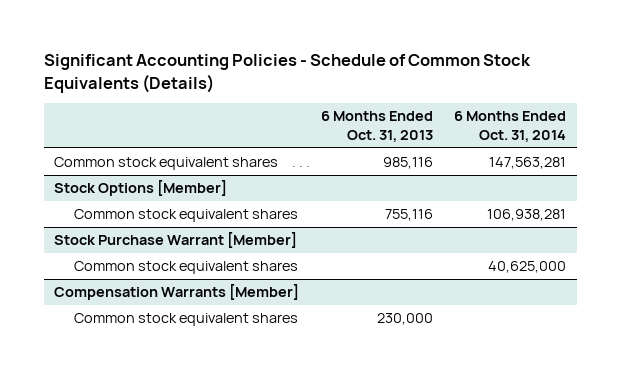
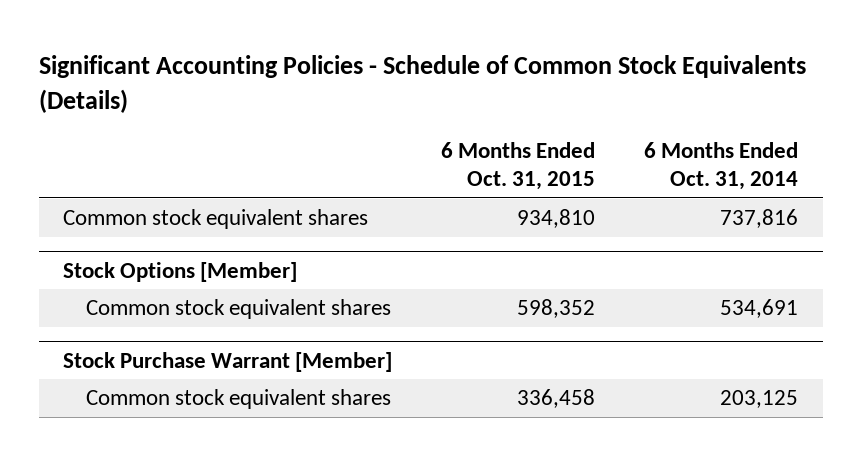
[320,111,433,142] 6 Months Ended Oct. 31, 2013 -> none
none -> [441,141,596,191] 6 Months Ended Oct. 31, 2015
[489,157,567,170] 147,563,281 -> [720,209,799,229] 737,816
[487,209,567,222] 106,938,281 -> [720,299,799,319] 534,691
[54,284,300,301] Compensation Warrants [Member] -> none
[74,313,299,327] Common stock equivalent shares -> none
[488,261,567,274] 40,625,000 -> [720,390,799,409] 203,125

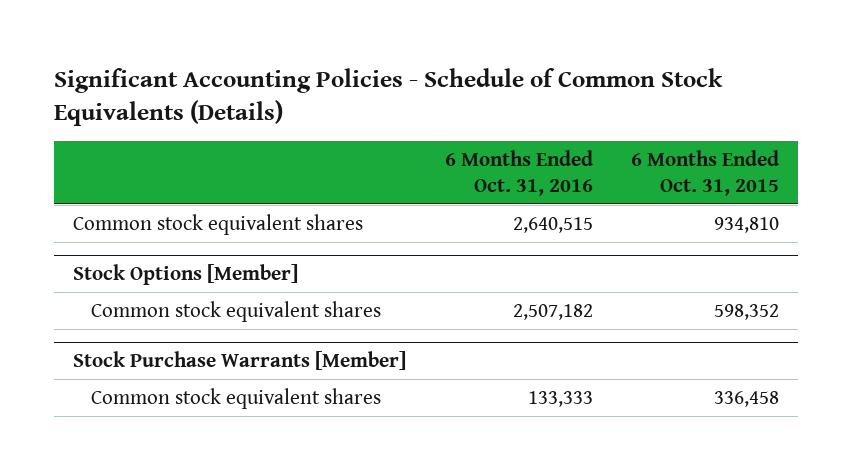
[644,141,799,191] 6 Months Ended Oct. 31, 2014 -> none
none -> [444,149,593,197] 6 Months Ended Oct. 31, 2016
[63,351,393,372] Stock Purchase Warrant [Member] -> [73,351,407,371] Stock Purchase Warrants [Member]

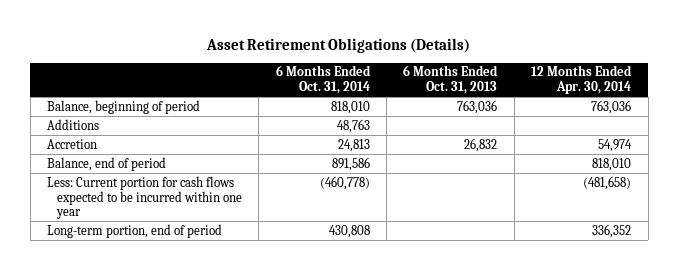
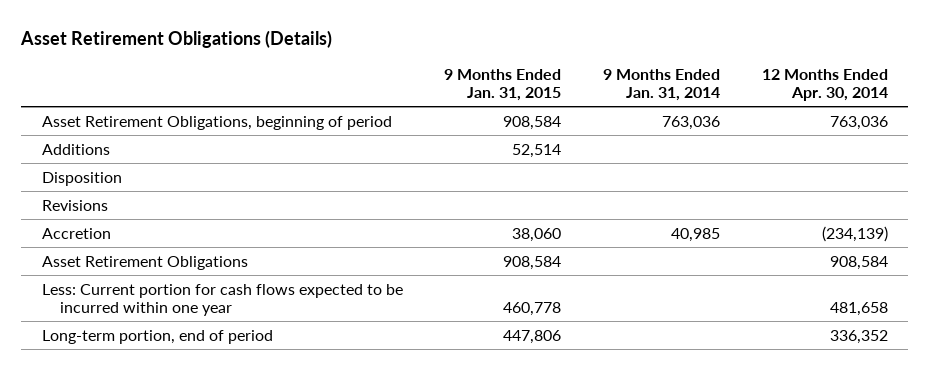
[275,65,371,95] 6 Months Ended Oct. 31, 2014 -> none
[403,65,499,95] 6 Months Ended Oct. 31, 2013 -> none
none -> [444,68,562,101] 9 Months Ended Jan. 31, 2015
none -> [602,68,720,101] 9 Months Ended Jan. 31, 2014
[47,99,201,114] Balance, beginning of period -> [41,115,392,130] Asset Retirement Obligations, beginning of period
[47,156,167,171] Balance, end of period -> none
none -> [41,171,122,186] Disposition
none -> [41,199,108,211] Revisions
[598,138,633,152] 54,974 -> [821,225,888,242] (234,139)
none -> [41,255,248,270] Asset Retirement Obligations
[583,175,632,190] (481,658) -> [829,301,888,316] 481,658

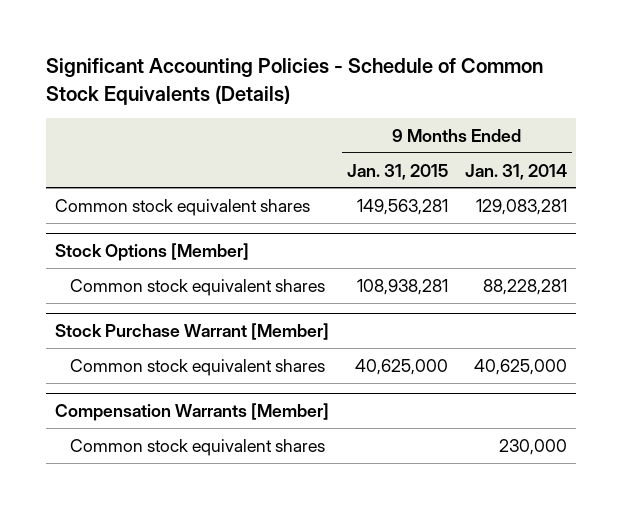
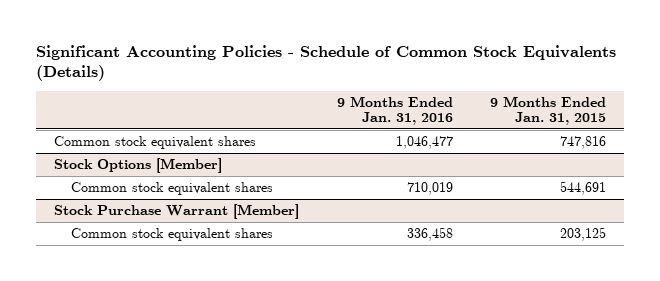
[465,163,568,180] Jan. 31, 2014 -> none
none -> [336,95,453,126] 9 Months Ended Jan. 31, 2016
[356,198,448,215] 149,563,281 -> [559,135,606,149] 747,816
[356,278,448,295] 108,938,281 -> [559,180,606,195] 544,691
[55,403,330,422] Compensation Warrants [Member] -> none
[69,438,325,456] Common stock equivalent shares -> none
[354,358,448,375] 40,625,000 -> [559,226,606,241] 203,125

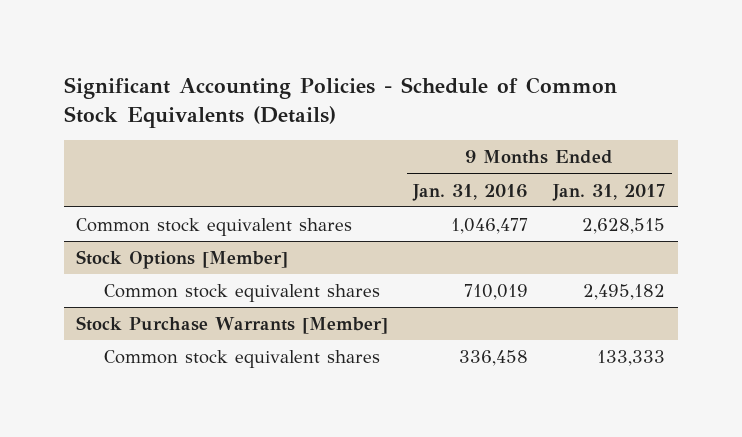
[489,95,606,126] 9 Months Ended Jan. 31, 2015 -> none
none -> [552,183,666,201] Jan. 31, 2017
[54,203,300,219] Stock Purchase Warrant [Member] -> [76,316,389,335] Stock Purchase Warrants [Member]

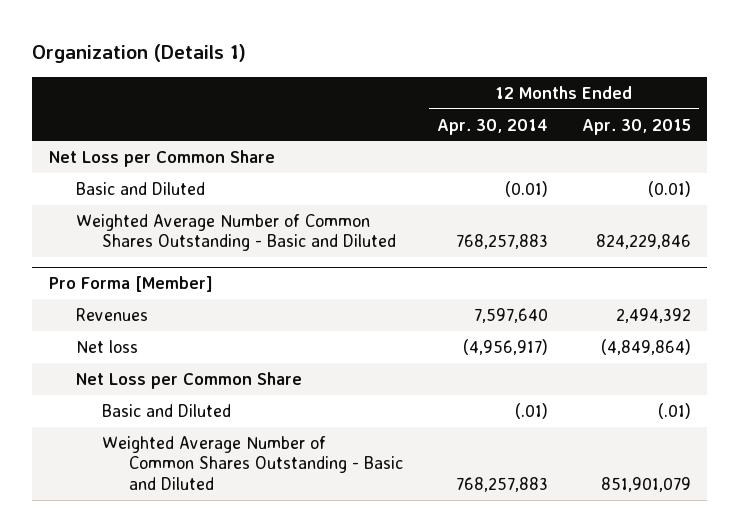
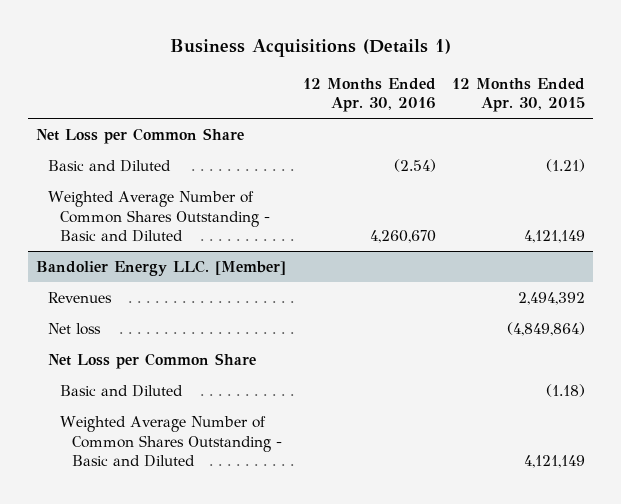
[31,44,246,64] Organization (Details 1) -> [169,39,451,58] Business Acquisitions (Details 1)
[437,118,549,135] Apr. 30, 2014 -> none
none -> [302,77,436,113] 12 Months Ended Apr. 30, 2016
[48,276,213,293] Pro Forma [Member] -> none
[647,180,691,197] (0.01) -> [546,158,586,172] (1.21)
[595,234,691,250] 824,229,846 -> [524,230,586,244] 4,121,149
none -> [36,259,287,276] Bandolier Energy LLC. [Member]
[657,402,691,419] (.01) -> [546,383,586,397] (1.18)
[600,476,691,492] 851,901,079 -> [524,455,586,469] 4,121,149

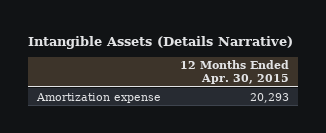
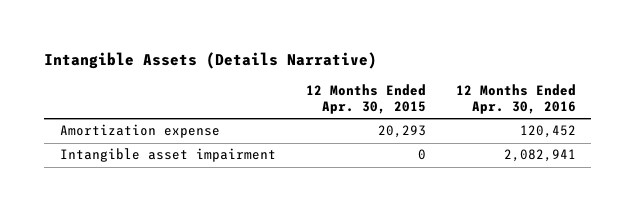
none -> [455,84,576,115] 12 Months Ended Apr. 30, 2016
none -> [59,148,276,163] Intangible asset impairment

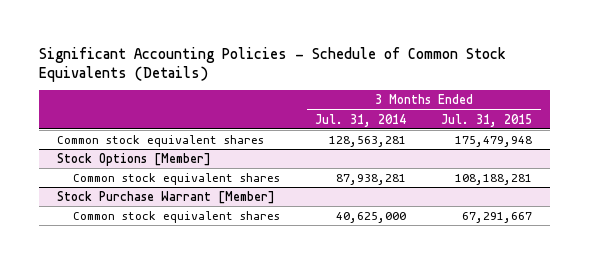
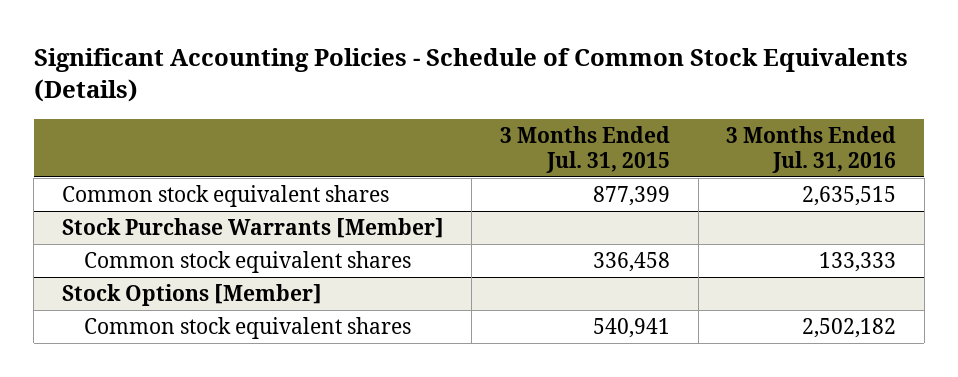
[315,113,407,127] Jul. 31, 2014 -> none
none -> [726,125,897,173] 3 Months Ended Jul. 31, 2016
[455,135,533,147] 175,479,948 -> [592,185,670,206] 877,399
none -> [61,217,444,238] Stock Purchase Warrants [Member]
none -> [83,250,411,273] Common stock equivalent shares
[56,190,275,204] Stock Purchase Warrant [Member] -> none
[73,210,281,223] Common stock equivalent shares -> none
[455,173,533,185] 108,188,281 -> [592,317,670,338] 540,941

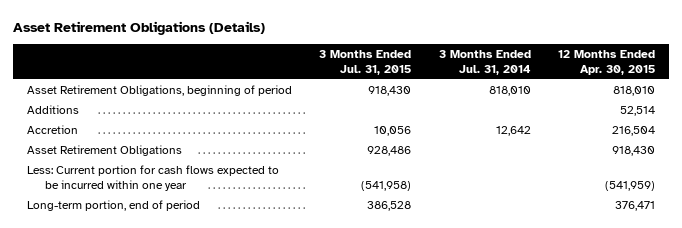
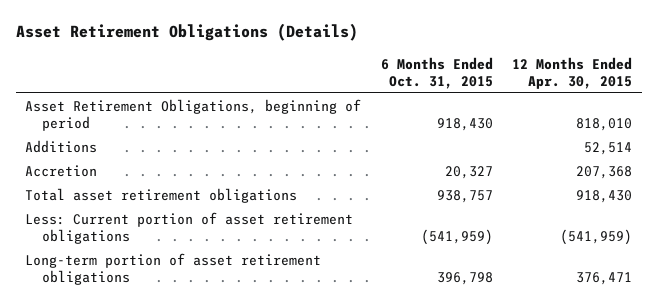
[319,50,412,75] 3 Months Ended Jul. 31, 2015 -> none
[438,50,531,75] 3 Months Ended Jul. 31, 2014 -> none
none -> [380,56,493,89] 6 Months Ended Oct. 31, 2015
[611,126,655,137] 216,504 -> [576,166,633,180] 207,368
[26,145,182,157] Asset Retirement Obligations -> [25,188,298,204] Total asset retirement obligations
[26,165,279,191] Less: Current portion for cash flows expected to be incurred within one year -> [25,212,354,245] Less: Current portion of asset retirement obligations
[26,200,200,212] Long-term portion, end of period -> [25,253,322,286] Long-term portion of asset retirement obligations

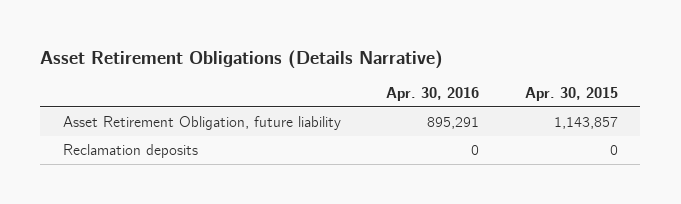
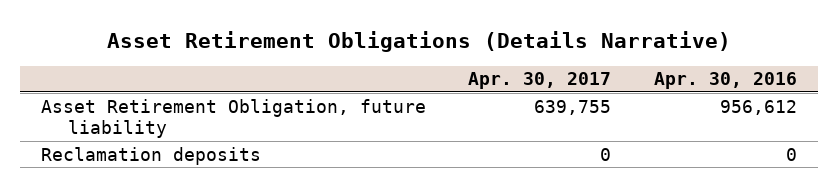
[524,86,618,101] Apr. 30, 2015 -> none
none -> [468,72,612,90] Apr. 30, 2017
[427,117,480,130] 895,291 -> [719,99,797,115] 956,612

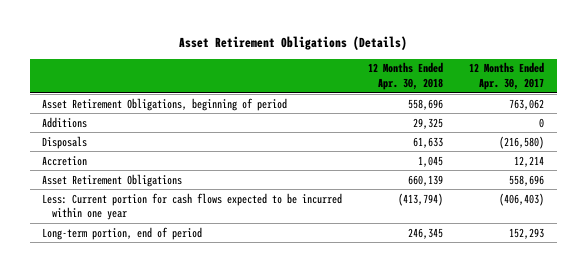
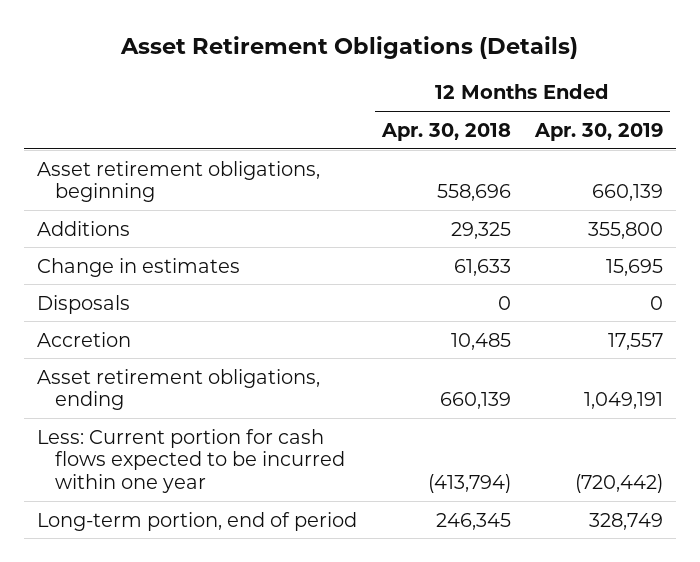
[468,62,544,91] 12 Months Ended Apr. 30, 2017 -> none
none -> [534,122,664,141] Apr. 30, 2019
[42,97,288,111] Asset Retirement Obligations, beginning of period -> [36,160,320,203] Asset retirement obligations, beginning
none -> [36,257,240,277] Change in estimates
[413,136,444,148] 61,633 -> [497,295,511,310] 0
[418,155,444,167] 1,045 -> [450,332,511,350] 10,485
[42,173,183,187] Asset Retirement Obligations -> [36,368,320,411] Asset retirement obligations, ending

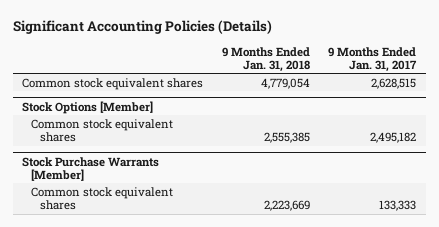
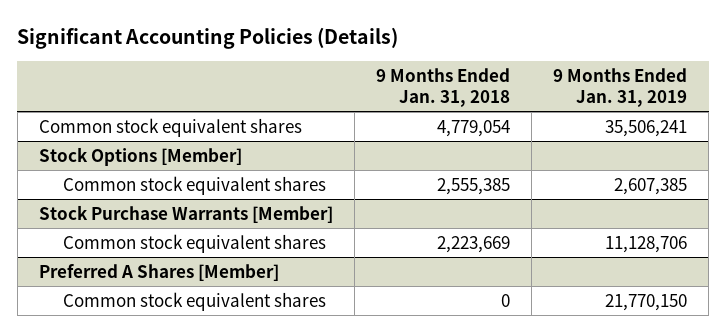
[328,46,418,72] 9 Months Ended Jan. 31, 2017 -> none
none -> [553,67,688,107] 9 Months Ended Jan. 31, 2019
none -> [39,263,280,281] Preferred A Shares [Member]
none -> [63,291,327,311] Common stock equivalent shares

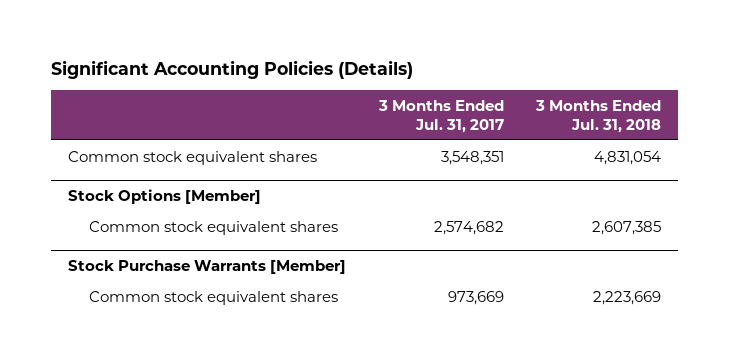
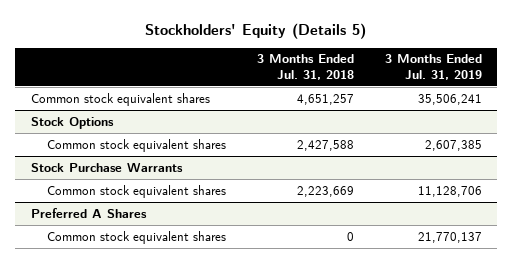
[51,59,414,79] Significant Accounting Policies (Details) -> [145,22,367,39] Stockholders' Equity (Details 5)
[377,99,504,133] 3 Months Ended Jul. 31, 2017 -> none
none -> [384,54,482,80] 3 Months Ended Jul. 31, 2019
[594,150,662,165] 4,831,054 -> [296,93,354,105] 4,651,257
[67,189,261,205] Stock Options [Member] -> [30,116,114,129] Stock Options
[592,220,662,235] 2,607,385 -> [296,139,354,151] 2,427,588
[67,260,346,275] Stock Purchase Warrants [Member] -> [30,162,183,172] Stock Purchase Warrants
none -> [30,207,147,218] Preferred A Shares
none -> [46,230,226,244] Common stock equivalent shares

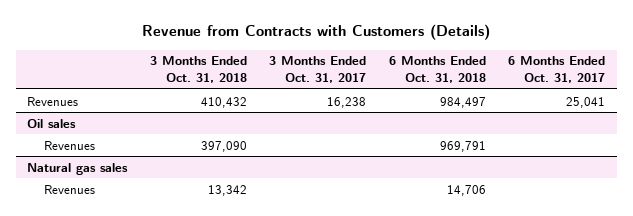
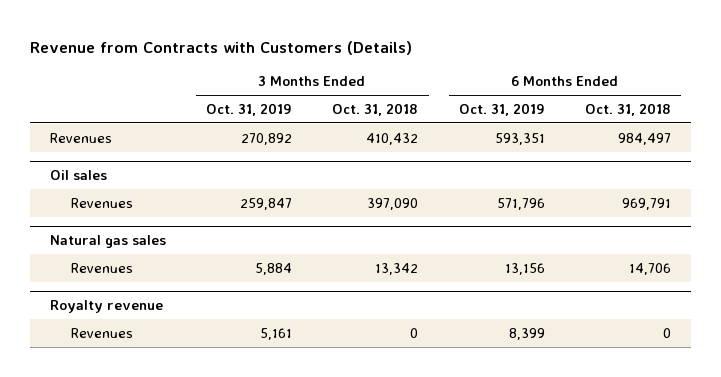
[269,56,367,84] 3 Months Ended Oct. 31, 2017 -> none
[508,56,606,84] 6 Months Ended Oct. 31, 2017 -> none
none -> [206,102,293,116] Oct. 31, 2019
none -> [458,102,545,116] Oct. 31, 2019
none -> [50,300,164,314] Royalty revenue
none -> [70,327,133,338] Revenues

